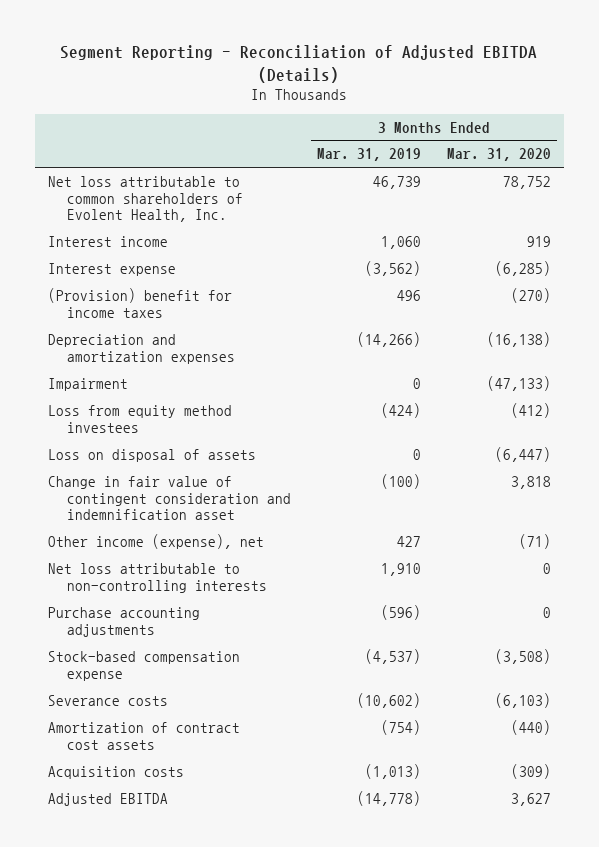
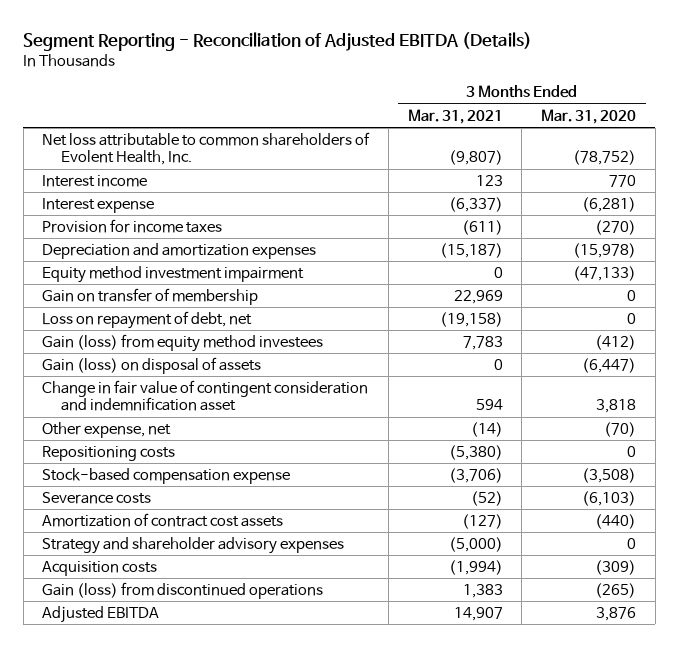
[317,148,422,162] Mar. 31, 2019 -> none
none -> [407,108,503,124] Mar. 31, 2021
[502,176,551,190] 78,752 -> [573,150,637,166] (78,752)
[526,236,551,248] 919 -> [609,174,637,187] 770
[494,261,551,277] (6,285) -> [582,196,637,212] (6,281)
[47,288,232,318] (Provision) benefit for income taxes -> [42,218,223,233] Provision for income taxes
[486,332,551,348] (16,138) -> [573,242,637,258] (15,978)
[47,378,128,392] Impairment -> [42,265,305,283] Equity method investment impairment
none -> [42,287,259,305] Gain on transfer of membership
none -> [42,310,253,329] Loss on repayment of debt, net
[47,405,232,433] Loss from equity method investees -> [42,333,324,352] Gain (loss) from equity method investees
[47,449,256,463] Loss on disposal of assets -> [42,356,262,374] Gain (loss) on disposal of assets
[47,563,268,593] Net loss attributable to non-controlling interests -> none
[47,607,200,637] Purchase accounting adjustments -> none
[47,534,264,550] Other income (expense), net -> [42,421,172,438] Other expense, net
[518,534,551,550] (71) -> [604,421,637,437] (70)
none -> [42,445,176,461] Repositioning costs
none -> [42,536,345,554] Strategy and shareholder advisory expenses
none -> [42,581,324,599] Gain (loss) from discontinued operations
[510,793,551,807] 3,627 -> [596,606,637,621] 3,876

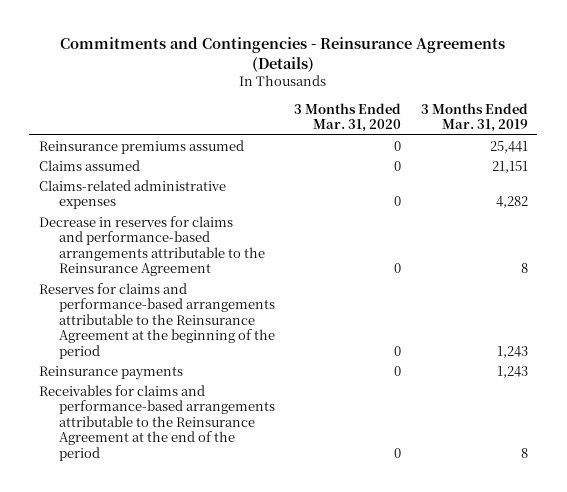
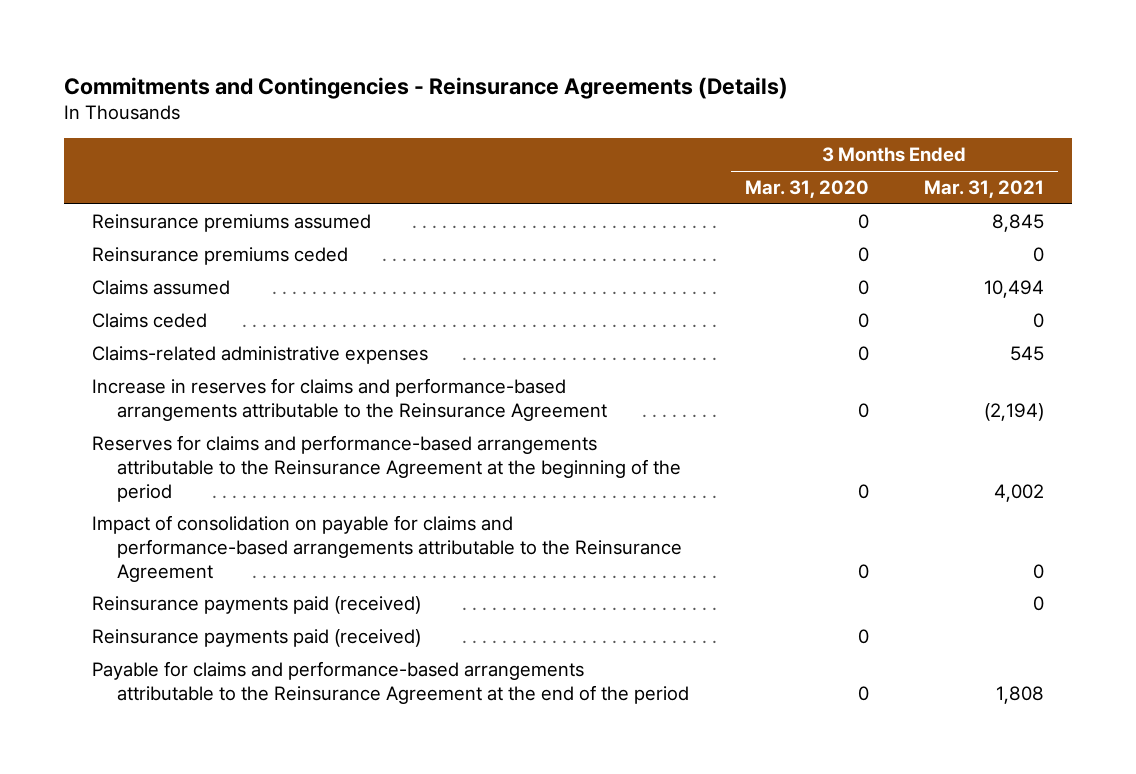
[420,102,528,133] 3 Months Ended Mar. 31, 2019 -> none
none -> [924,180,1045,199] Mar. 31, 2021
none -> [92,247,349,266] Reinsurance premiums ceded
none -> [92,313,208,329] Claims ceded
[38,215,266,277] Decrease in reserves for claims and performance-based arrangements attributable to the Reinsurance Agreement -> [92,378,607,421] Increase in reserves for claims and performance-based arrangements attributable to the Reinsurance Agreement
none -> [92,515,682,582] Impact of consolidation on payable for claims and performance-based arrangements attributable to the Reinsurance Agreement
none -> [92,596,422,615] Reinsurance payments paid (received)
[38,365,183,380] Reinsurance payments -> [92,629,422,648] Reinsurance payments paid (received)
[38,384,276,461] Receivables for claims and performance-based arrangements attributable to the Reinsurance Agreement at the end of the period -> [92,661,689,704] Payable for claims and performance-based arrangements attributable to the Reinsurance Agreement at the end of the period

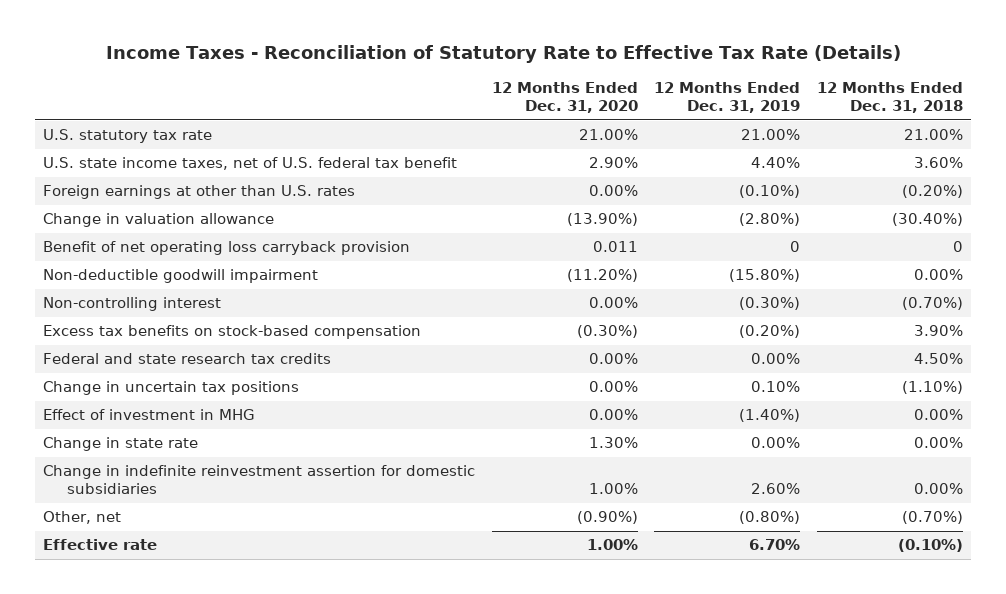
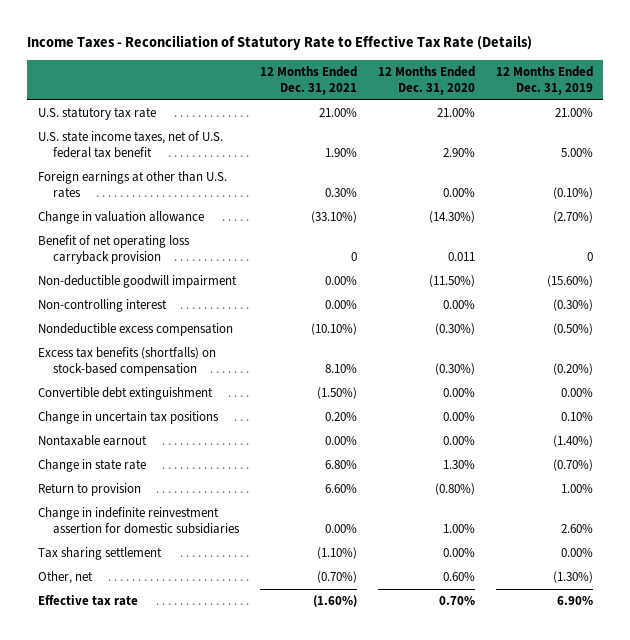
[816,82,963,114] 12 Months Ended Dec. 31, 2018 -> none
none -> [259,66,357,95] 12 Months Ended Dec. 31, 2021
[751,157,801,169] 4.40% -> [560,147,593,157] 5.00%
[566,213,638,227] (13.90%) -> [428,211,475,224] (14.30%)
[739,213,801,227] (2.80%) -> [552,211,593,224] (2.70%)
[566,269,638,283] (11.20%) -> [428,275,475,288] (11.50%)
[729,269,801,283] (15.80%) -> [546,275,593,288] (15.60%)
none -> [37,323,233,337] Nondeductible excess compensation
[43,325,422,340] Excess tax benefits on stock-based compensation -> [37,347,216,376] Excess tax benefits (shortfalls) on stock-based compensation
[43,353,332,365] Federal and state research tax credits -> [37,387,213,401] Convertible debt extinguishment
[43,409,256,421] Effect of investment in MHG -> [37,435,147,447] Nontaxable earnout
[751,437,801,449] 0.00% -> [552,459,593,472] (0.70%)
none -> [37,483,141,497] Return to provision
none -> [37,547,162,561] Tax sharing settlement
[576,511,638,525] (0.90%) -> [442,572,475,582] 0.60%
[739,511,801,525] (0.80%) -> [552,571,593,584] (1.30%)
[43,539,158,551] Effective rate -> [37,595,138,607] Effective tax rate
[586,539,638,551] 1.00% -> [438,596,475,606] 0.70%
[749,539,801,551] 6.70% -> [556,596,593,606] 6.90%

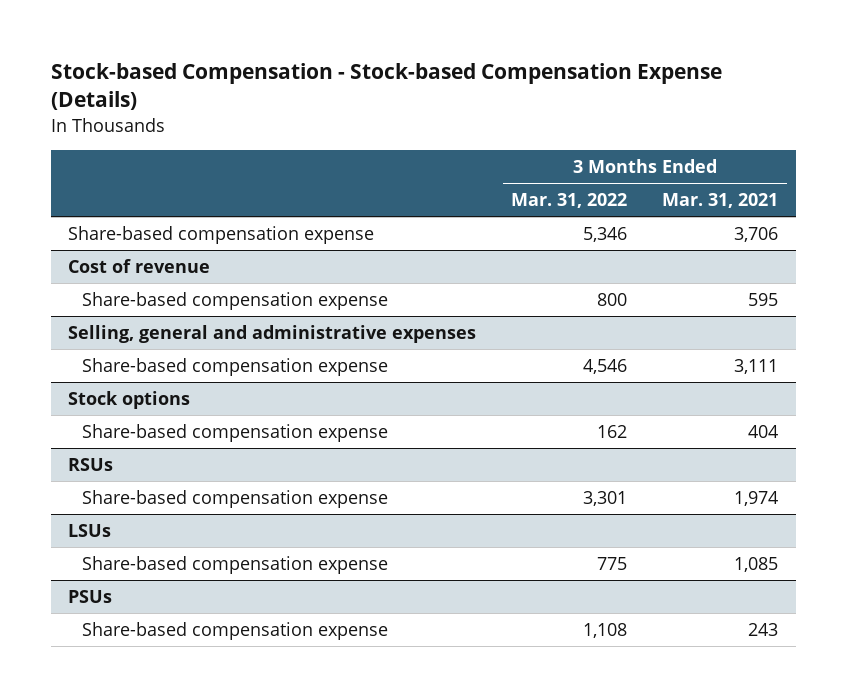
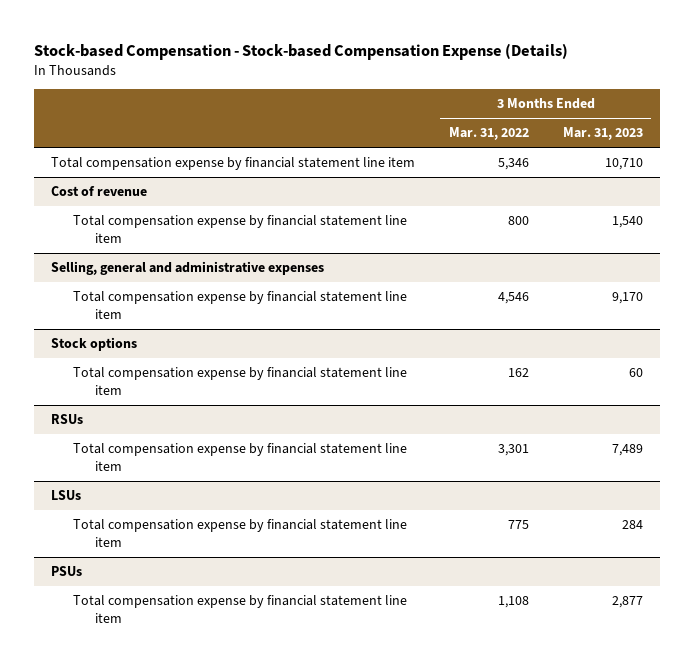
[662,193,779,209] Mar. 31, 2021 -> none
none -> [562,127,643,141] Mar. 31, 2023
[68,226,375,245] Share-based compensation expense -> [50,157,415,171] Total compensation expense by financial statement line item
[82,292,389,311] Share-based compensation expense -> [72,215,407,243] Total compensation expense by financial statement line item
[82,358,389,377] Share-based compensation expense -> [72,291,407,319] Total compensation expense by financial statement line item
[82,424,389,443] Share-based compensation expense -> [72,367,407,395] Total compensation expense by financial statement line item
[82,490,389,509] Share-based compensation expense -> [72,443,407,471] Total compensation expense by financial statement line item
[82,556,389,575] Share-based compensation expense -> [72,519,407,547] Total compensation expense by financial statement line item
[82,622,389,641] Share-based compensation expense -> [72,595,407,623] Total compensation expense by financial statement line item

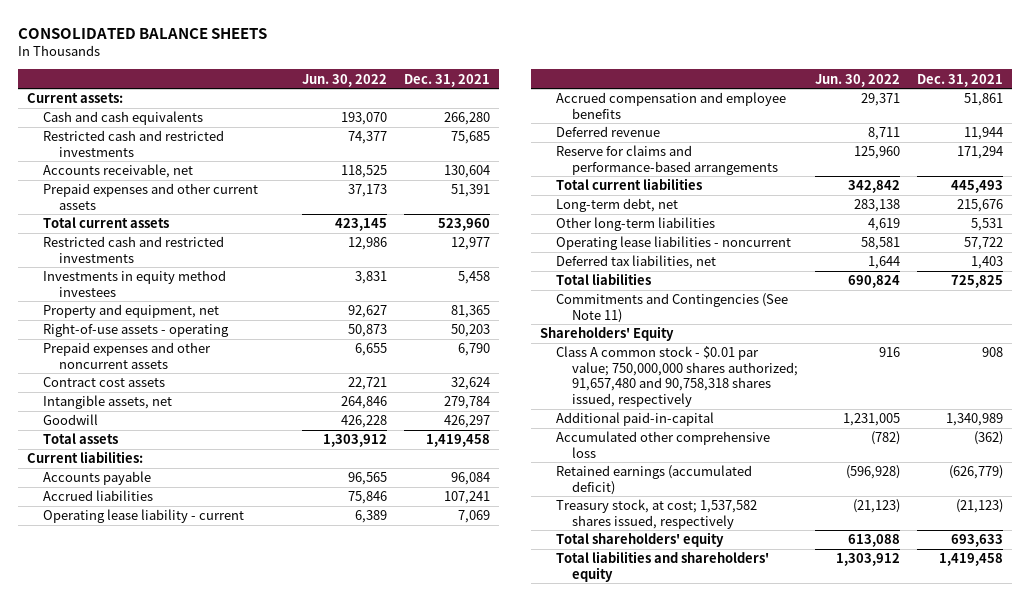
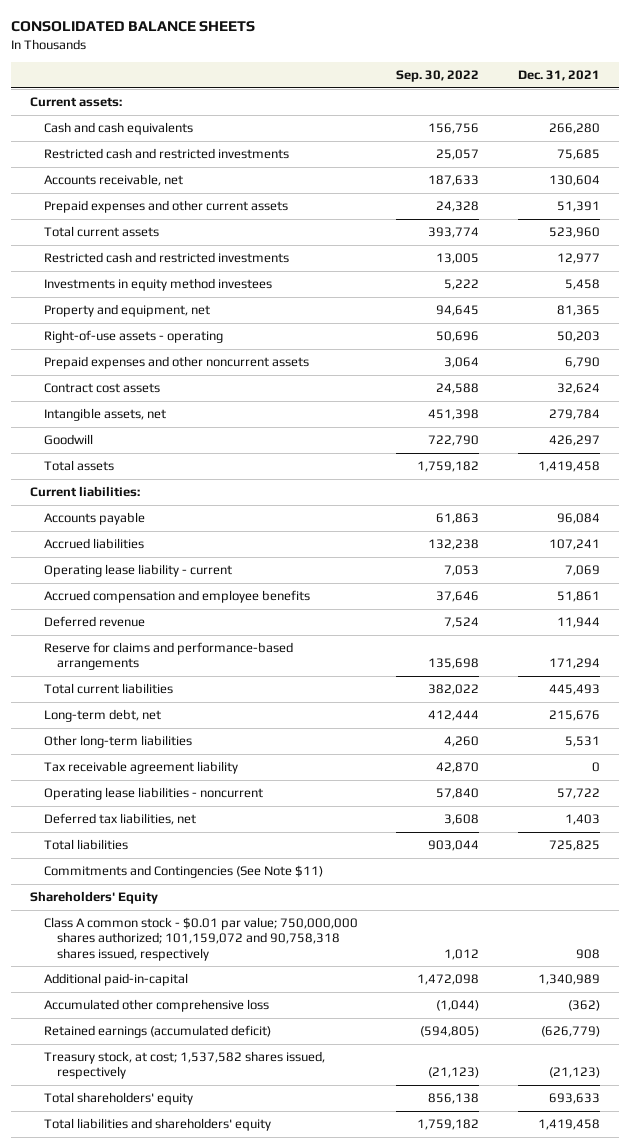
[301,73,387,87] Jun. 30, 2022 -> none
none -> [396,70,480,83] Sep. 30, 2022
none -> [43,761,238,775] Tax receivable agreement liability
[556,293,789,323] Commitments and Contingencies (See Note 11) -> [43,865,323,879] Commitments and Contingencies (See Note $11)
[556,346,799,407] Class A common stock - $0.01 par value; 750,000,000 shares authorized; 91,657,480 and 90,758,318 shares issued, respectively -> [43,917,358,961] Class A common stock - $0.01 par value; 750,000,000 shares authorized; 101,159,072 and 90,758,318 shares issued, respectively

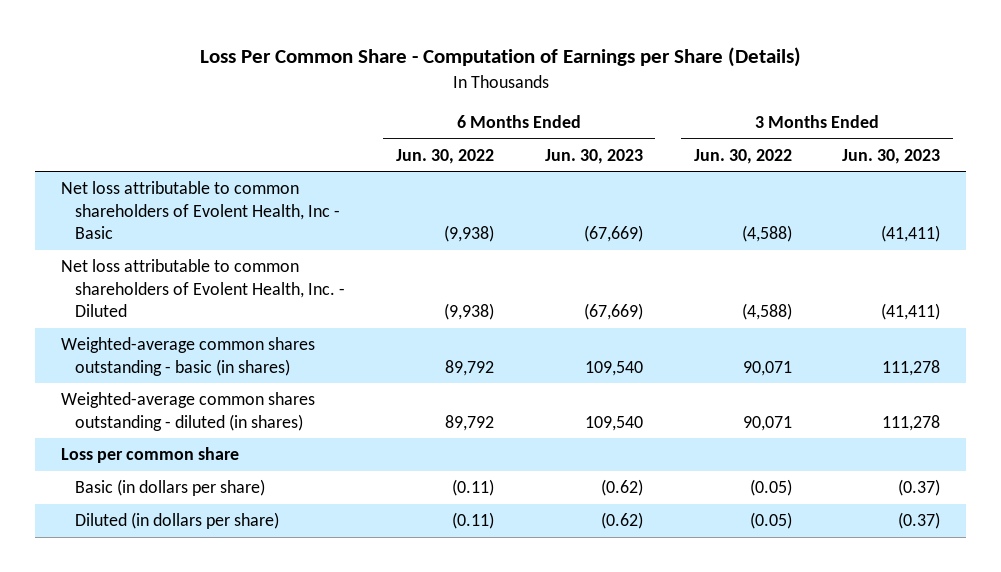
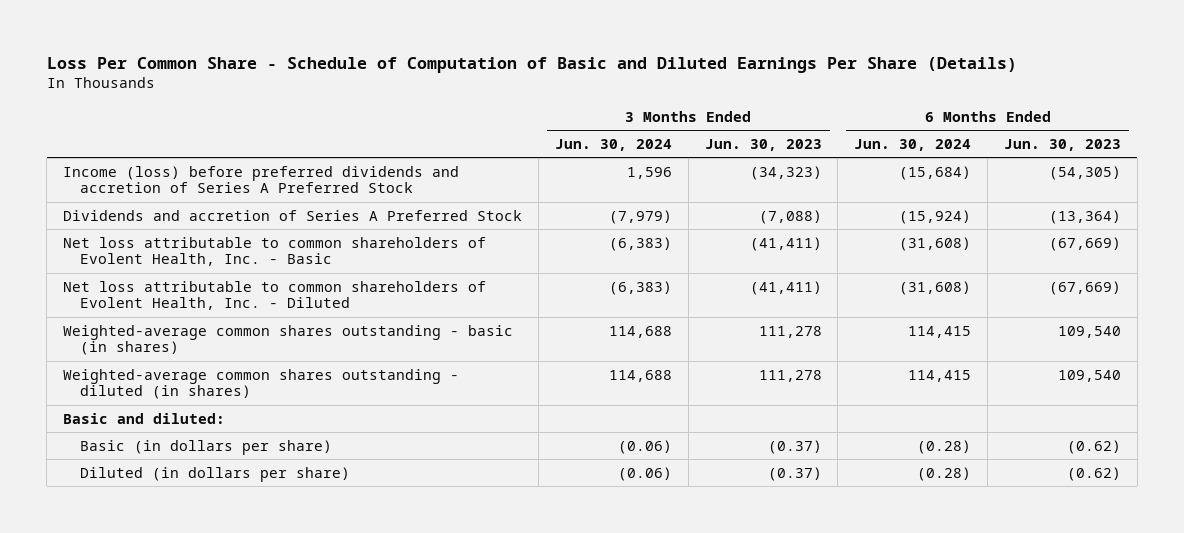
[199,47,801,68] Loss Per Common Share - Computation of Earnings per Share (Details) -> [46,57,1017,74] Loss Per Common Share - Schedule of Computation of Basic and Diluted Earnings Per Share (Details)
[395,148,494,164] Jun. 30, 2022 -> none
[693,148,792,164] Jun. 30, 2022 -> none
none -> [554,138,672,151] Jun. 30, 2024
none -> [854,138,972,151] Jun. 30, 2024
none -> [63,165,460,194] Income (loss) before preferred dividends and accretion of Series A Preferred Stock
none -> [63,209,523,221] Dividends and accretion of Series A Preferred Stock
[60,181,340,240] Net loss attributable to common shareholders of Evolent Health, Inc - Basic -> [63,236,487,267] Net loss attributable to common shareholders of Evolent Health, Inc. - Basic
[60,447,239,464] Loss per common share -> [63,412,226,424] Basic and diluted:

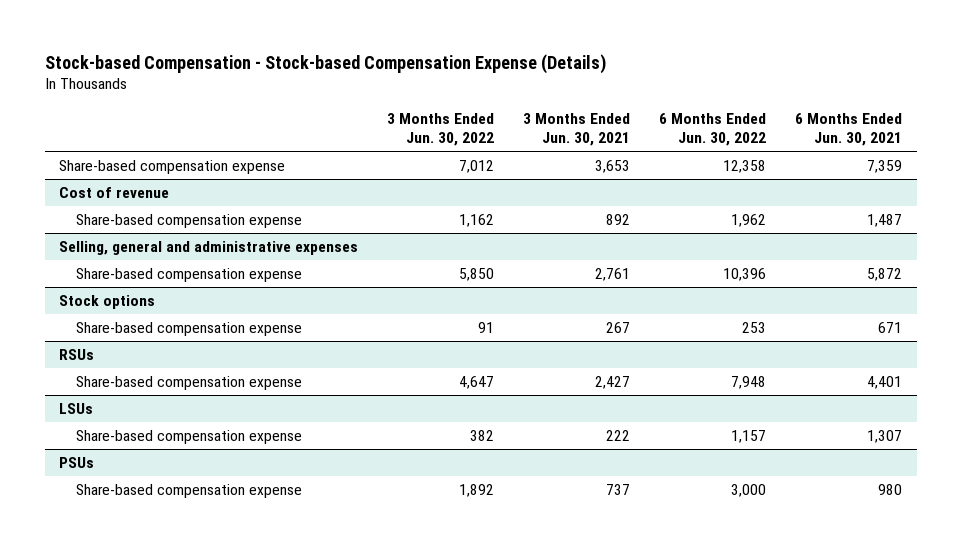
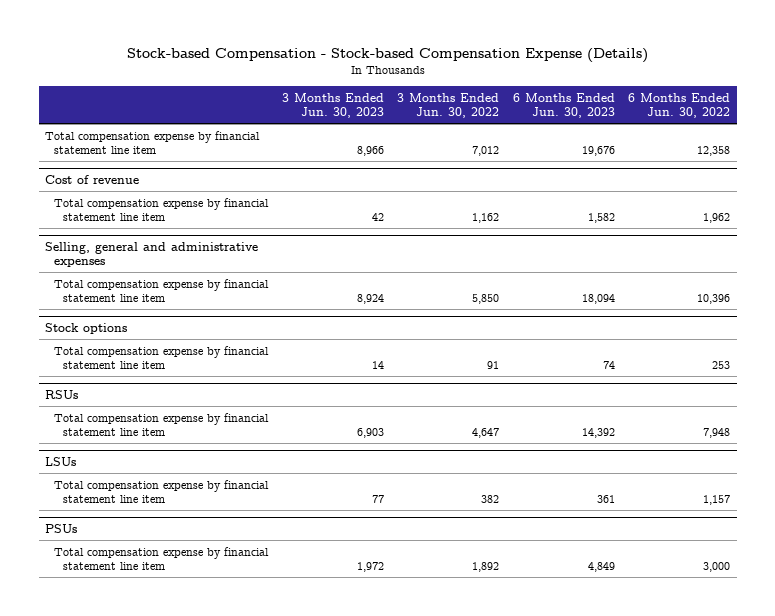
[523,112,631,147] 3 Months Ended Jun. 30, 2021 -> none
[795,112,903,147] 6 Months Ended Jun. 30, 2021 -> none
none -> [281,92,384,118] 3 Months Ended Jun. 30, 2023
none -> [512,92,615,118] 6 Months Ended Jun. 30, 2023
[59,159,286,174] Share-based compensation expense -> [45,130,261,154] Total compensation expense by financial statement line item
[75,213,302,228] Share-based compensation expense -> [54,197,270,221] Total compensation expense by financial statement line item
[75,267,302,282] Share-based compensation expense -> [54,278,270,302] Total compensation expense by financial statement line item
[75,321,302,336] Share-based compensation expense -> [54,345,270,369] Total compensation expense by financial statement line item
[75,375,302,390] Share-based compensation expense -> [54,412,270,436] Total compensation expense by financial statement line item
[75,429,302,444] Share-based compensation expense -> [54,479,270,503] Total compensation expense by financial statement line item
[75,483,302,498] Share-based compensation expense -> [54,546,270,570] Total compensation expense by financial statement line item

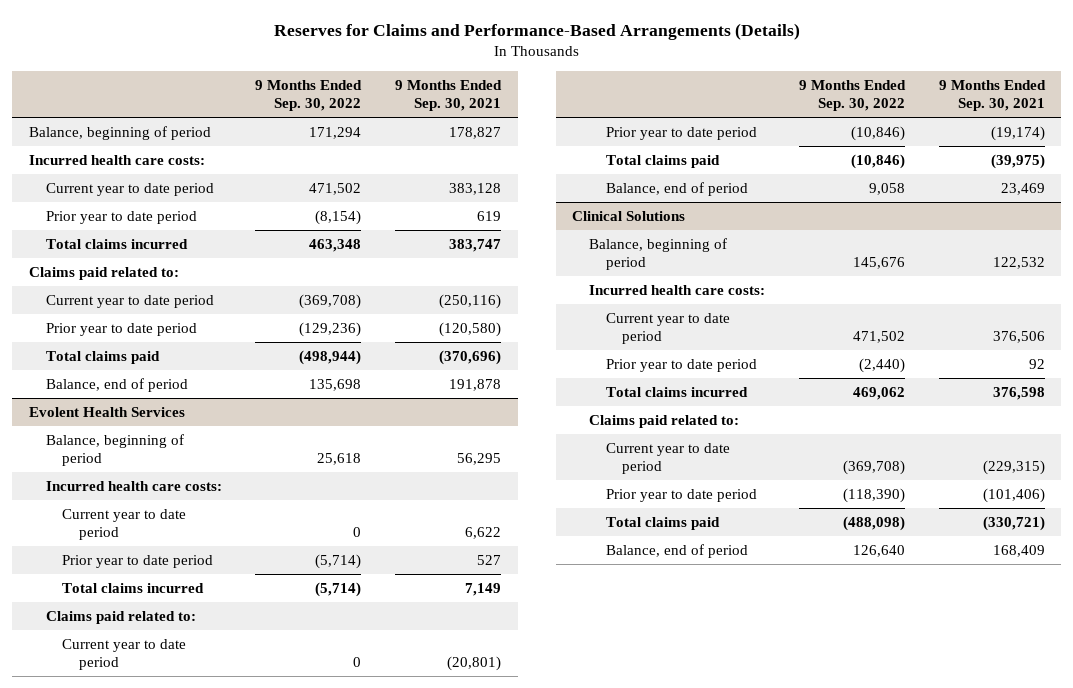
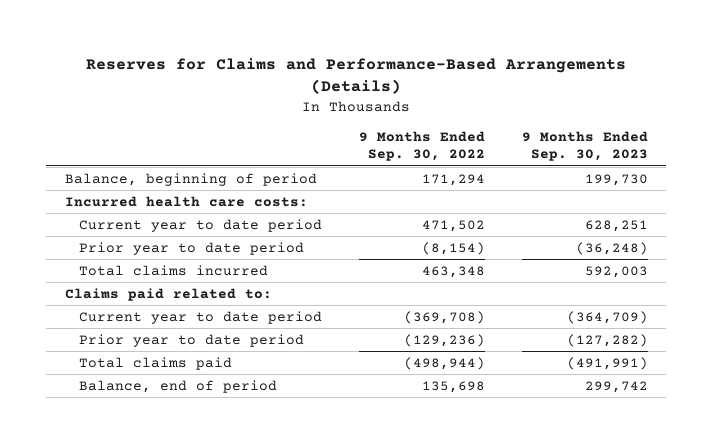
[395,80,503,111] 9 Months Ended Sep. 30, 2021 -> none
none -> [521,131,648,162] 9 Months Ended Sep. 30, 2023
[28,407,185,418] Evolent Health Services -> none
[45,434,184,466] Balance, beginning of period -> none
[45,481,222,492] Incurred health care costs: -> none
[62,509,187,540] Current year to date period -> none
[62,555,214,569] Prior year to date period -> none
[62,583,205,594] Total claims incurred -> none
[45,611,196,625] Claims paid related to: -> none
[62,639,187,670] Current year to date period -> none
[605,127,757,141] Prior year to date period -> none
[605,155,720,169] Total claims paid -> none
[605,182,748,197] Balance, end of period -> none
[572,211,686,222] Clinical Solutions -> none
[589,238,728,270] Balance, beginning of period -> none
[589,285,766,296] Incurred health care costs: -> none
[605,313,730,344] Current year to date period -> none
[605,359,757,373] Prior year to date period -> none
[605,387,748,398] Total claims incurred -> none
[589,415,740,429] Claims paid related to: -> none
[605,443,730,474] Current year to date period -> none
[605,489,757,503] Prior year to date period -> none
[605,517,720,531] Total claims paid -> none
[605,544,748,559] Balance, end of period -> none

